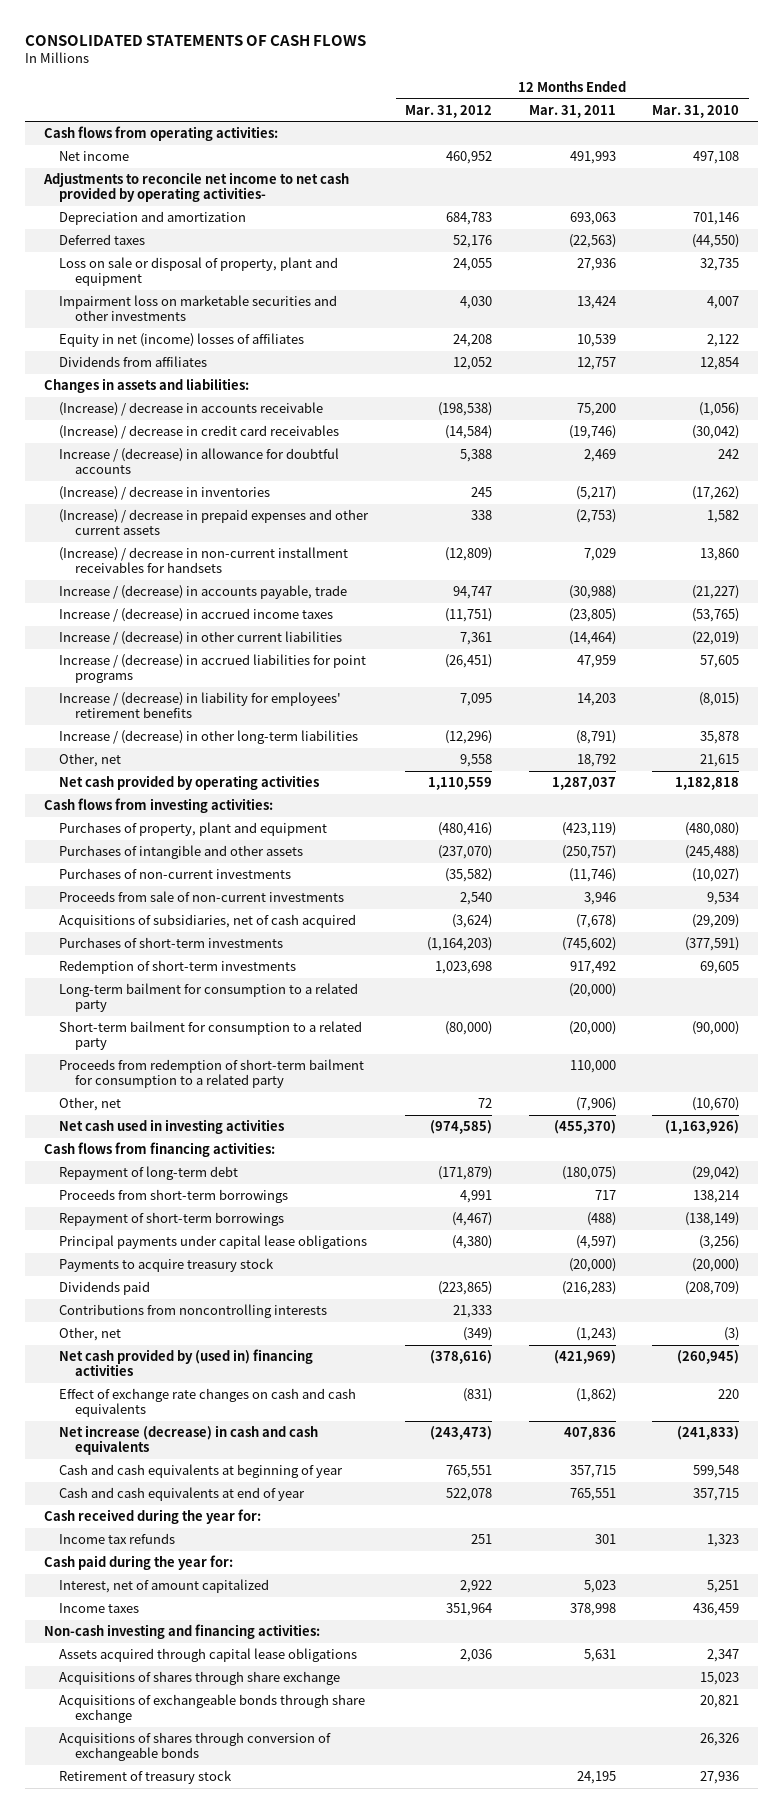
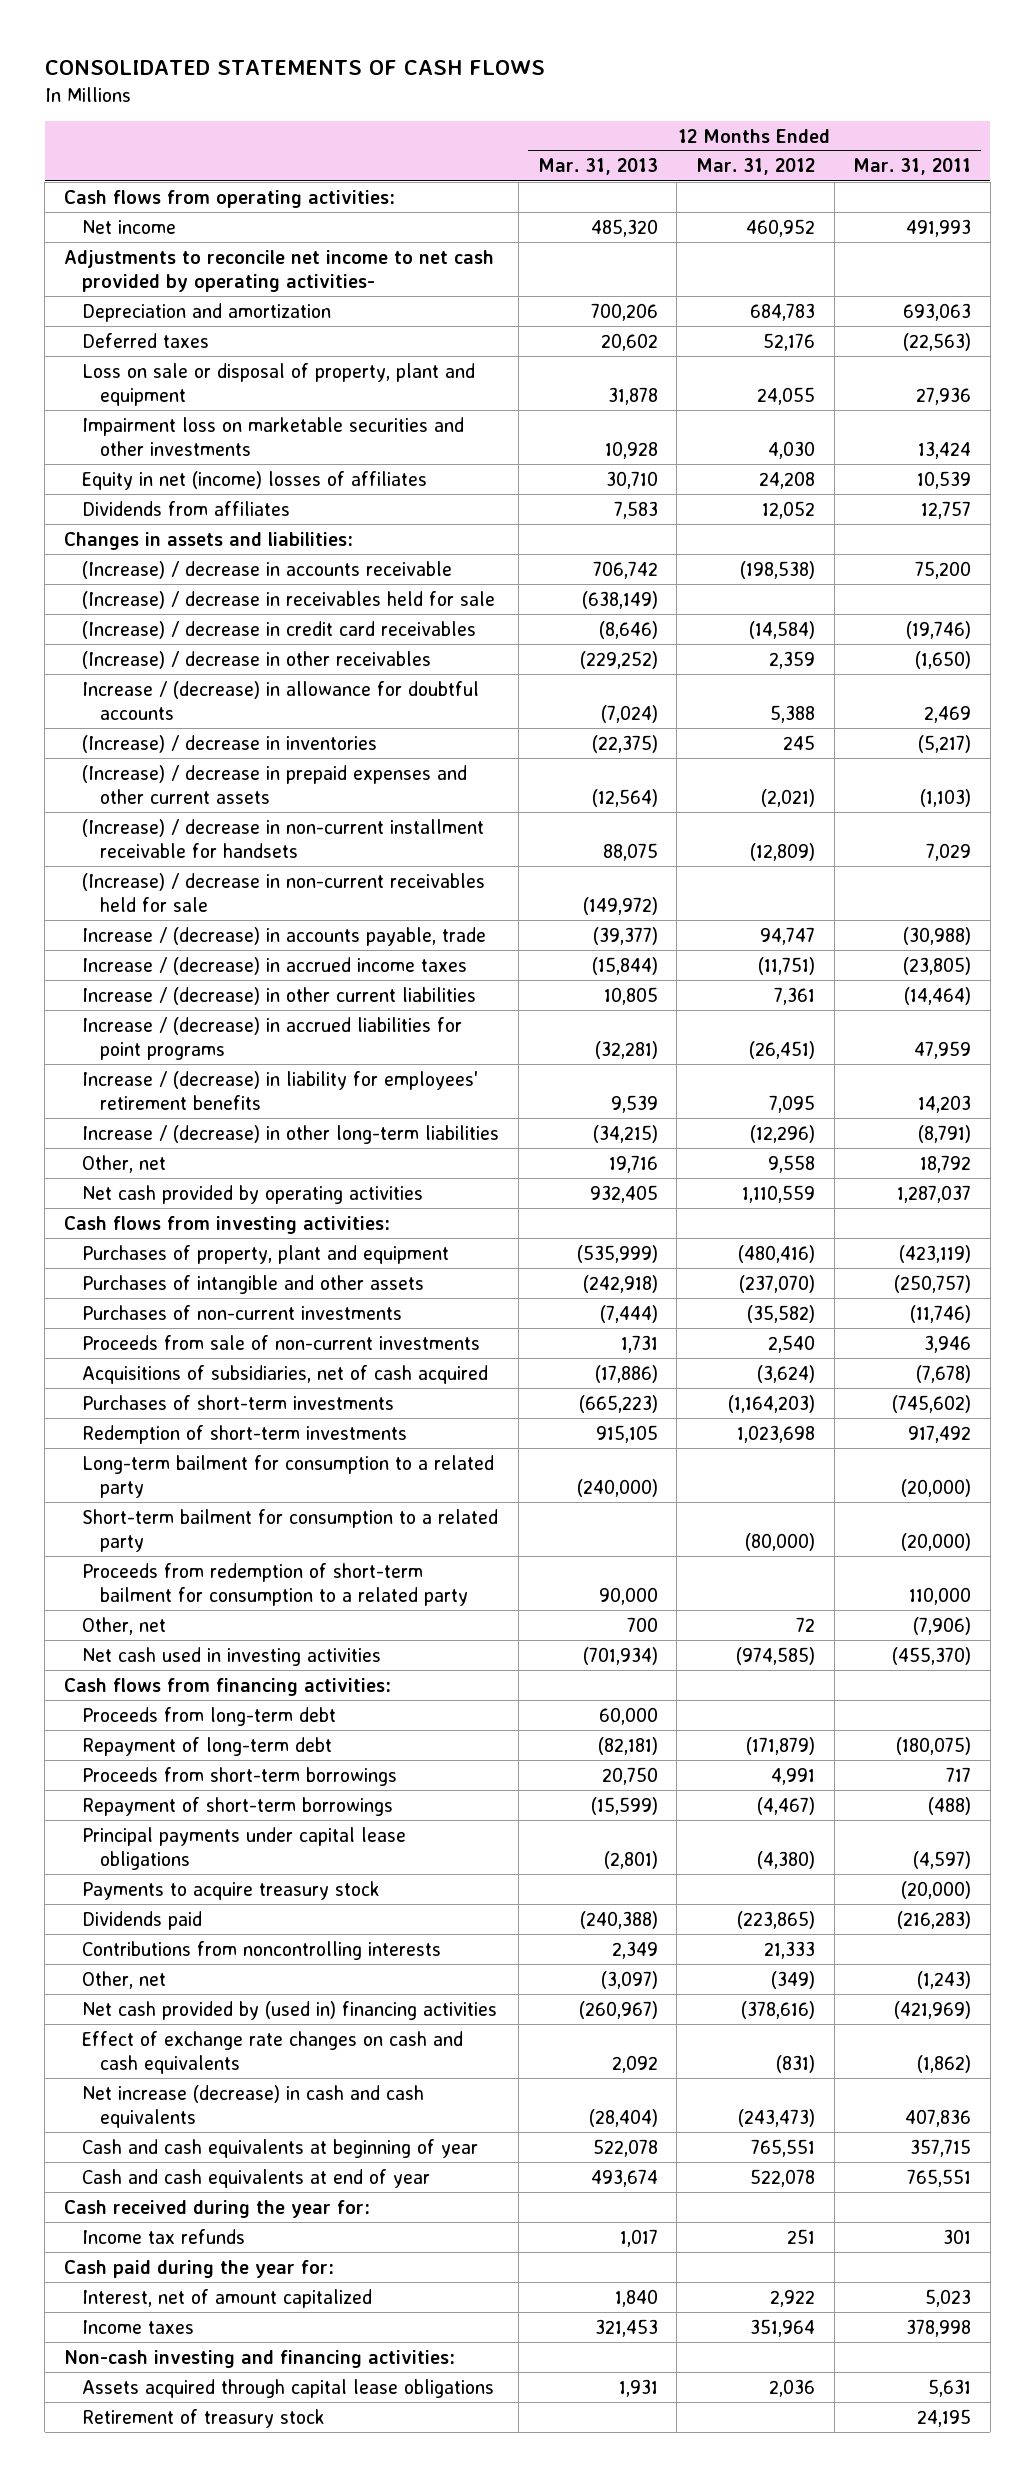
[652,104,740,118] Mar. 31, 2010 -> none
none -> [537,158,658,176] Mar. 31, 2013
none -> [82,590,496,609] (Increase) / decrease in receivables held for sale
none -> [82,650,432,669] (Increase) / decrease in other receivables
[470,510,492,521] 338 -> [760,788,815,807] (2,021)
[575,509,616,524] (2,753) -> [920,788,972,807] (1,103)
[59,547,349,574] (Increase) / decrease in non-current installment receivables for handsets -> [82,818,485,858] (Increase) / decrease in non-current installment receivable for handsets
none -> [82,872,486,912] (Increase) / decrease in non-current receivables held for sale
none -> [82,1706,337,1726] Proceeds from long-term debt
[59,1671,341,1686] Acquisitions of shares through share exchange -> none
[59,1694,366,1724] Acquisitions of exchangeable bonds through share exchange -> none
[59,1732,332,1762] Acquisitions of shares through conversion of exchangeable bonds -> none

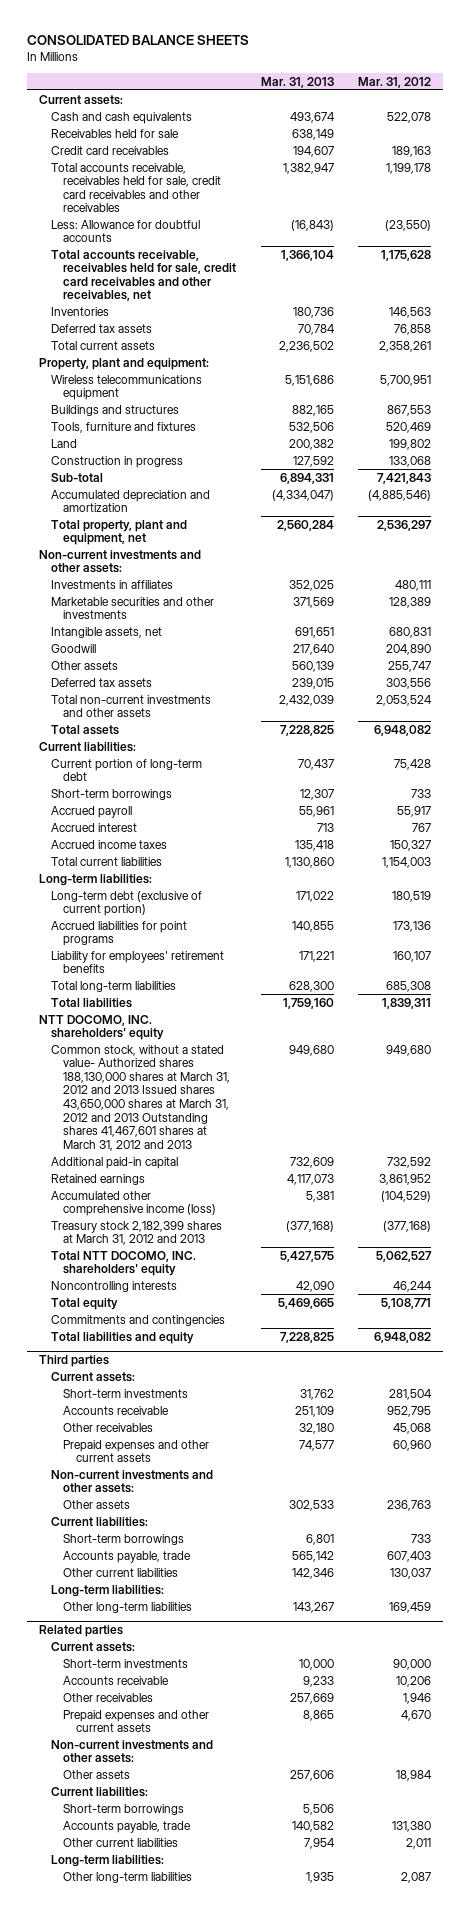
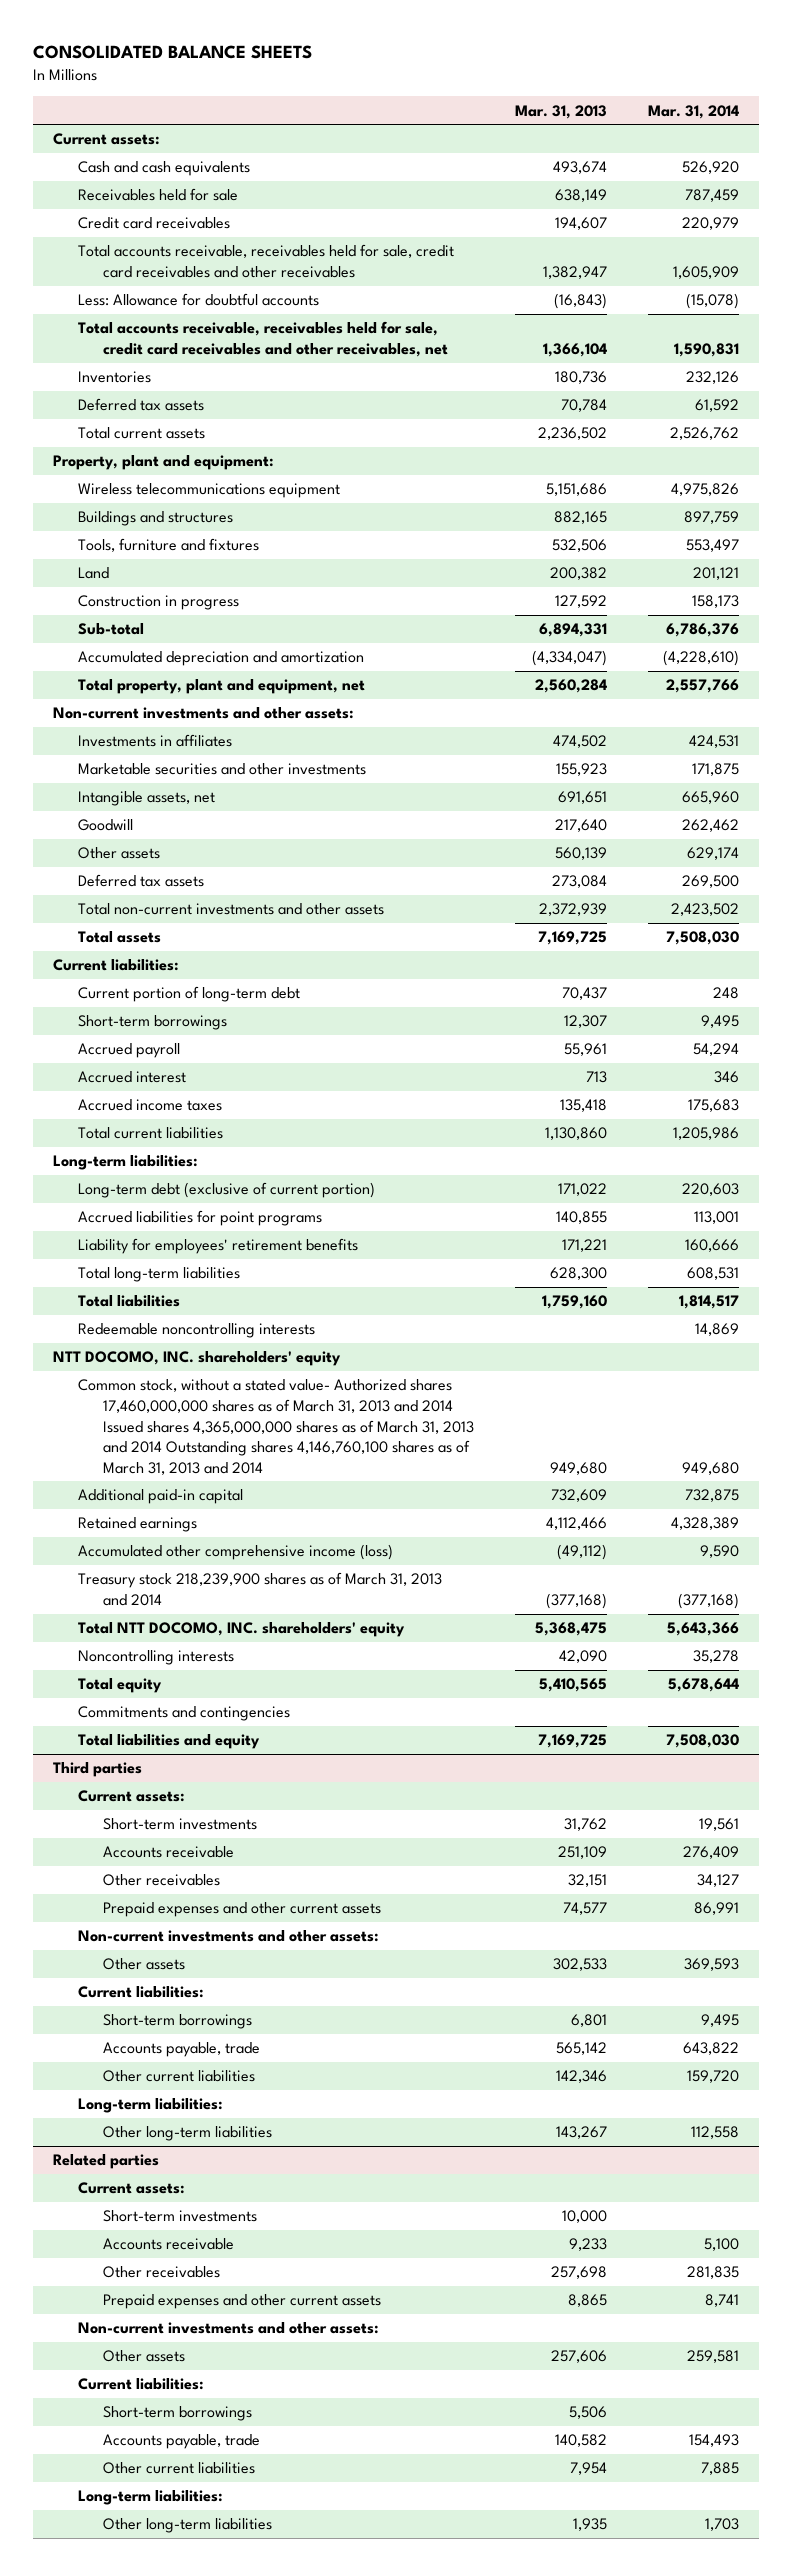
[358,76,432,88] Mar. 31, 2012 -> none
none -> [647,104,739,119] Mar. 31, 2014
[288,579,334,591] 352,025 -> [552,735,607,749] 474,502
[292,596,334,608] 371,569 -> [555,763,607,777] 155,923
[291,677,334,689] 239,015 -> [551,875,607,889] 273,084
[278,694,334,706] 2,432,039 -> [538,903,607,917] 2,372,939
[279,724,334,736] 7,228,825 -> [537,931,607,946] 7,169,725
none -> [78,1323,316,1339] Redeemable noncontrolling interests
[51,1044,231,1151] Common stock, without a stated value- Authorized shares 188,130,000 shares at March 31, 2012 and 2013 Issued shares 43,650,000 shares at March 31, 2012 and 2013 Outstanding shares 41,467,601 shares at March 31, 2012 and 2013 -> [78,1379,474,1475] Common stock, without a stated value- Authorized shares 17,460,000,000 shares as of March 31, 2013 and 2014 Issued shares 4,365,000,000 shares as of March 31, 2013 and 2014 Outstanding shares 4,146,760,100 shares as of March 31, 2013 and 2014
[286,1173,334,1185] 4,117,073 -> [545,1517,607,1531] 4,112,466
[305,1190,334,1202] 5,381 -> [556,1544,607,1561] (49,112)
[51,1220,223,1246] Treasury stock 2,182,399 shares at March 31, 2012 and 2013 -> [78,1572,443,1606] Treasury stock 218,239,900 shares as of March 31, 2013 and 2014
[279,1250,334,1262] 5,427,575 -> [534,1622,607,1637] 5,368,475
[277,1297,334,1309] 5,469,665 -> [538,1678,607,1693] 5,410,565
[279,1331,334,1343] 7,228,825 -> [537,1734,607,1749] 7,169,725
[298,1422,334,1434] 32,180 -> [567,1874,607,1888] 32,151
[289,1692,334,1704] 257,669 -> [550,2266,607,2280] 257,698

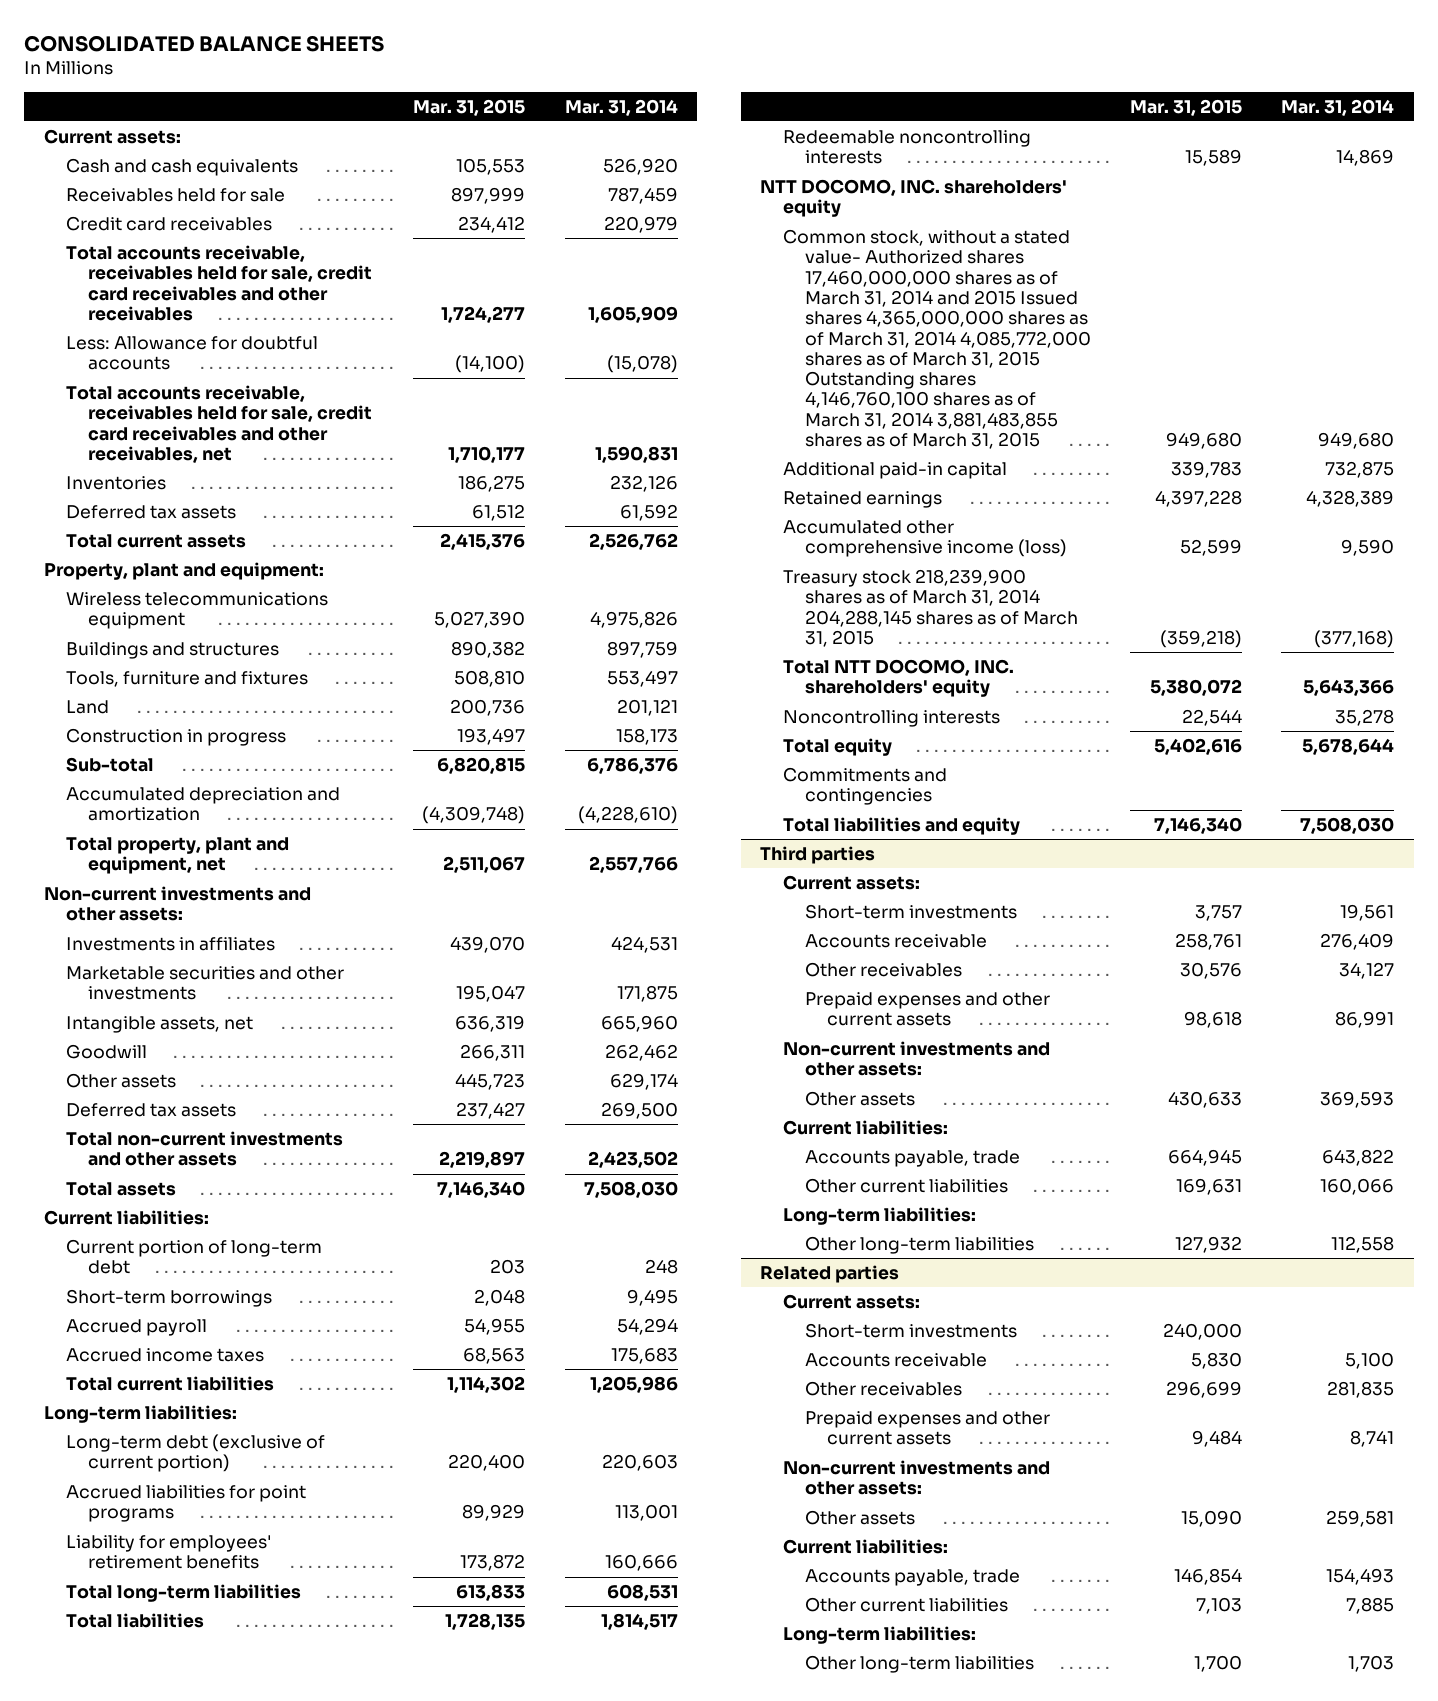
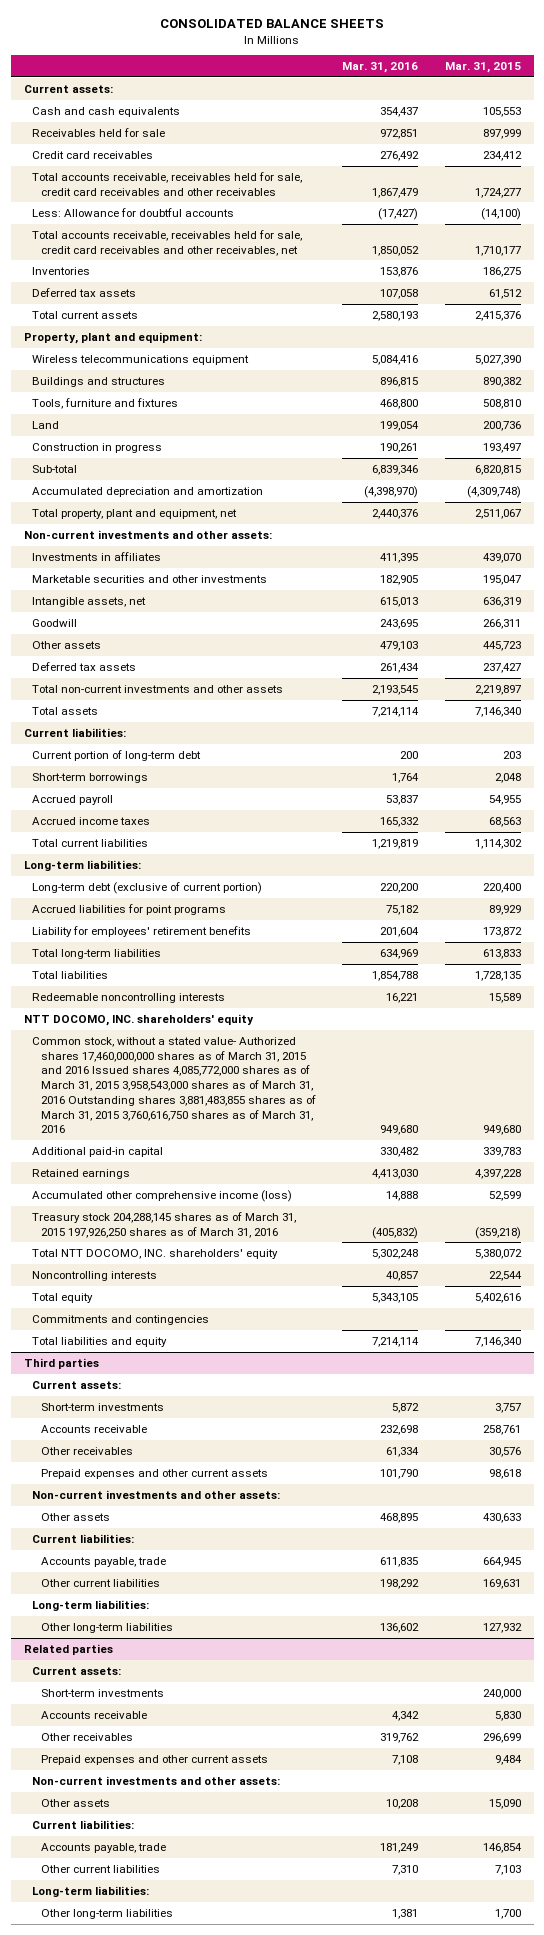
[564,98,678,116] Mar. 31, 2014 -> none
none -> [342,61,419,73] Mar. 31, 2016
[782,228,1091,450] Common stock, without a stated value- Authorized shares 17,460,000,000 shares as of March 31, 2014 and 2015 Issued shares 4,365,000,000 shares as of March 31, 2014 4,085,772,000 shares as of March 31, 2015 Outstanding shares 4,146,760,100 shares as of March 31, 2014 3,881,483,855 shares as of March 31, 2015 -> [32,1036,317,1134] Common stock, without a stated value- Authorized shares 17,460,000,000 shares as of March 31, 2015 and 2016 Issued shares 4,085,772,000 shares as of March 31, 2015 3,958,543,000 shares as of March 31, 2016 Outstanding shares 3,881,483,855 shares as of March 31, 2015 3,760,616,750 shares as of March 31, 2016
[782,568,1078,647] Treasury stock 218,239,900 shares as of March 31, 2014 204,288,145 shares as of March 31, 2015 -> [32,1211,297,1238] Treasury stock 204,288,145 shares as of March 31, 2015 197,926,250 shares as of March 31, 2016

